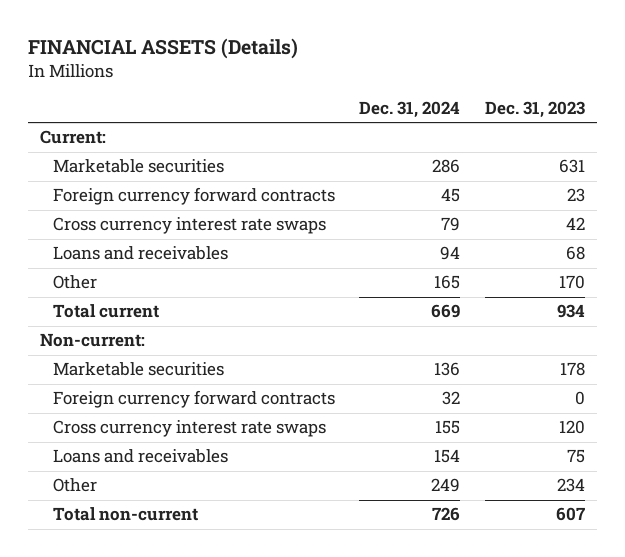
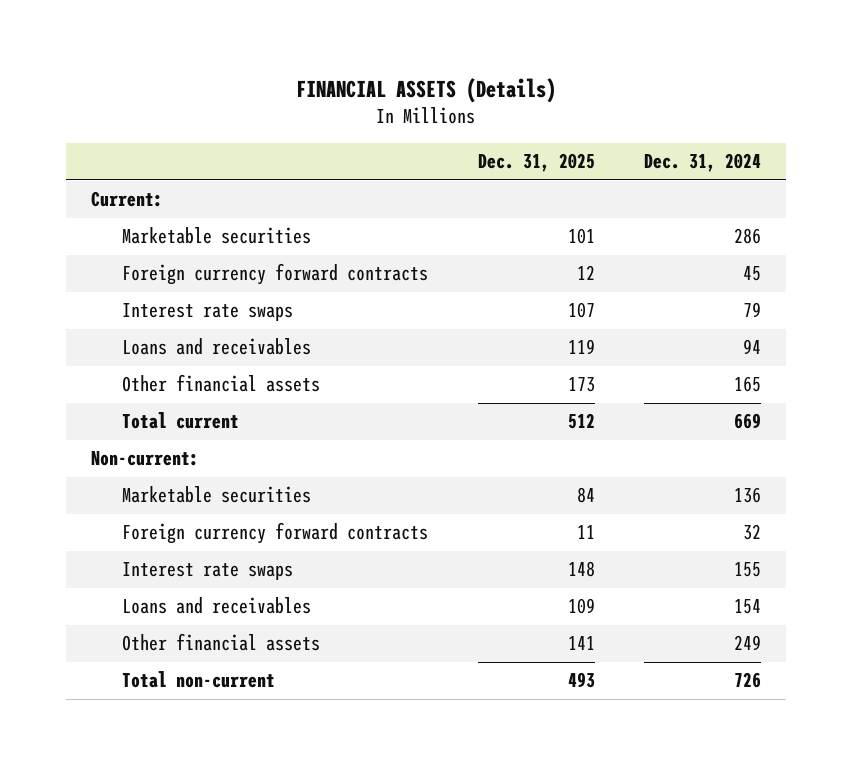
[484,100,585,118] Dec. 31, 2023 -> none
none -> [477,153,595,173] Dec. 31, 2025
[53,217,327,235] Cross currency interest rate swaps -> [122,303,294,322] Interest rate swaps
[53,275,98,290] Other -> [122,374,321,393] Other financial assets
[53,420,327,438] Cross currency interest rate swaps -> [122,562,294,581] Interest rate swaps
[53,478,98,493] Other -> [122,633,321,652] Other financial assets

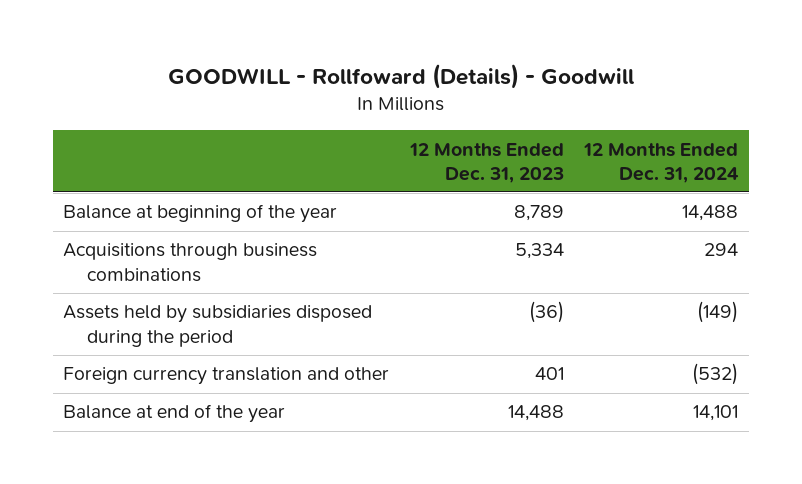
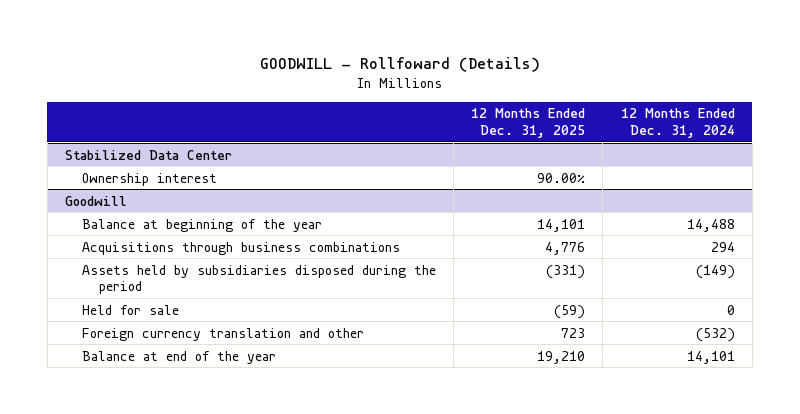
[167,63,634,89] GOODWILL - Rollfoward (Details) - Goodwill -> [259,56,540,72] GOODWILL - Rollfoward (Details)
[408,142,564,183] 12 Months Ended Dec. 31, 2023 -> none
none -> [471,108,586,138] 12 Months Ended Dec. 31, 2025
none -> [65,149,233,160] Stabilized Data Center
none -> [81,172,217,186] Ownership interest
none -> [65,195,128,206] Goodwill
none -> [81,304,179,315] Held for sale

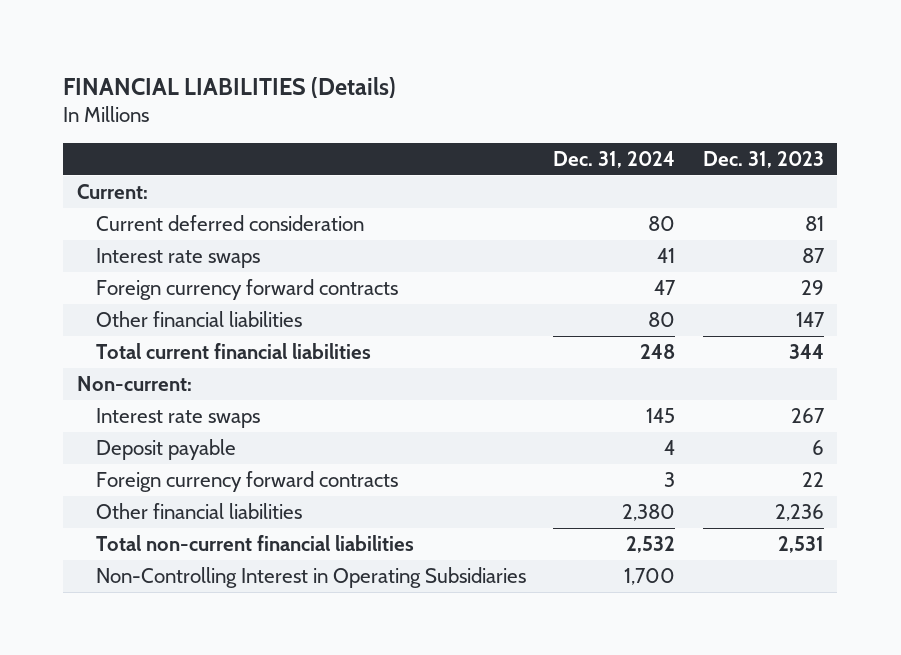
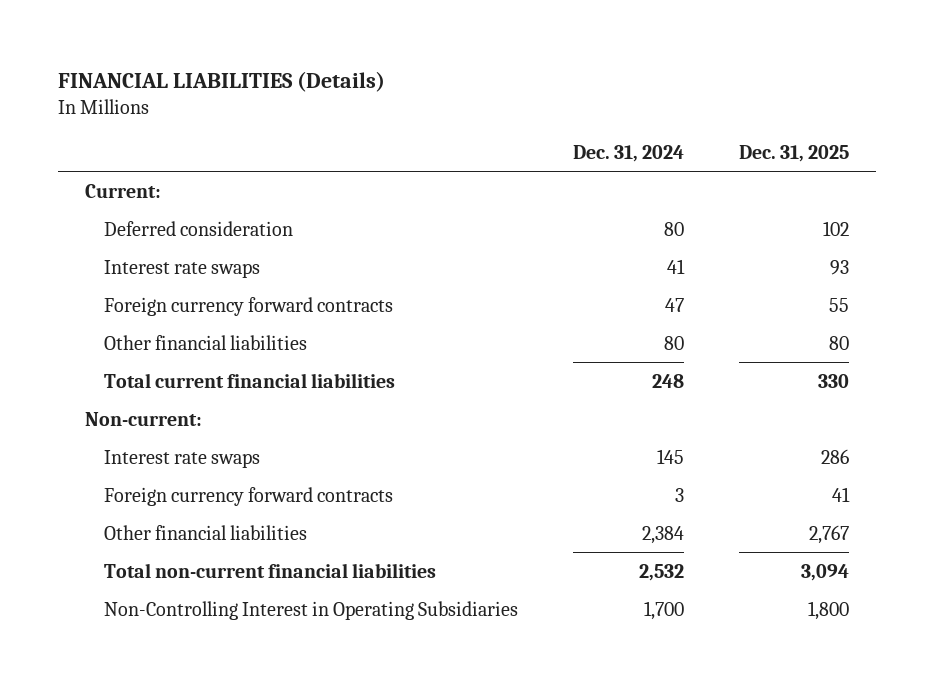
[702,150,824,168] Dec. 31, 2023 -> none
none -> [738,144,849,162] Dec. 31, 2025
[96,215,365,232] Current deferred consideration -> [104,220,294,236] Deferred consideration
[96,439,237,461] Deposit payable -> none
[622,504,676,522] 2,380 -> [642,525,685,544] 2,384

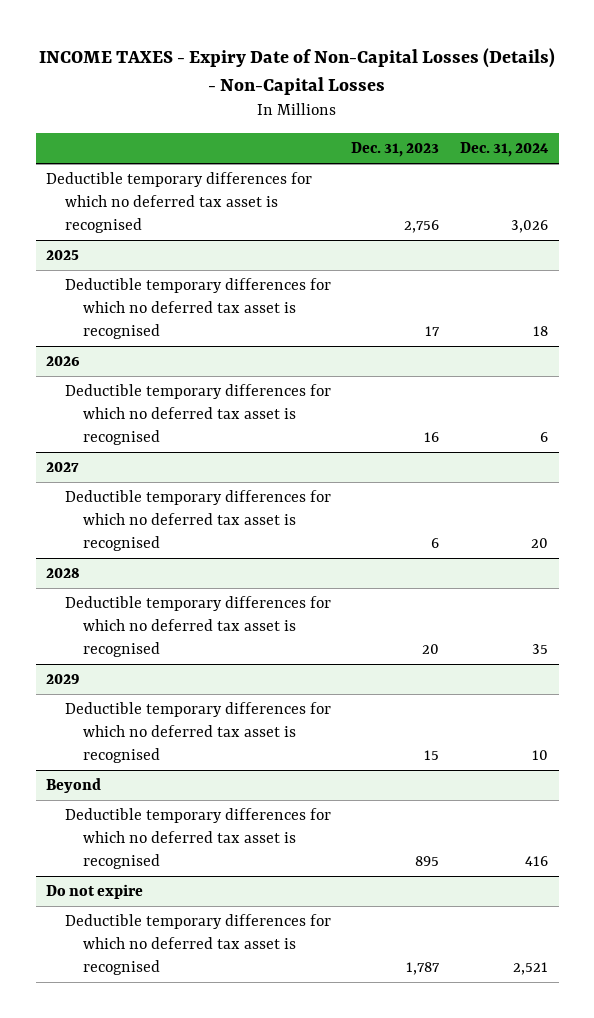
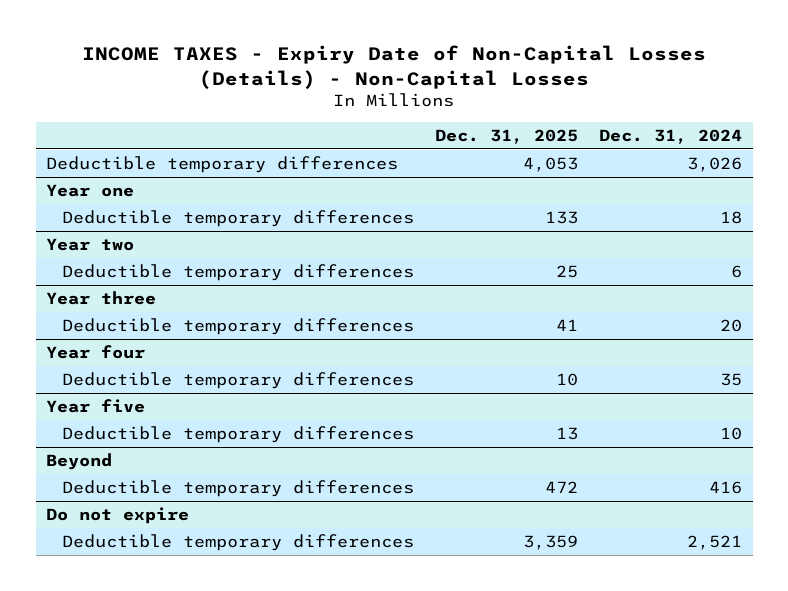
[351,142,440,158] Dec. 31, 2023 -> none
none -> [434,128,578,144] Dec. 31, 2025
[45,171,312,234] Deductible temporary differences for which no deferred tax asset is recognised -> [46,155,399,173] Deductible temporary differences
[45,249,79,260] 2025 -> [46,183,135,197] Year one
[64,277,331,340] Deductible temporary differences for which no deferred tax asset is recognised -> [61,209,414,227] Deductible temporary differences
[45,355,80,366] 2026 -> [46,237,135,251] Year two
[64,383,331,446] Deductible temporary differences for which no deferred tax asset is recognised -> [61,263,414,281] Deductible temporary differences
[45,461,79,472] 2027 -> [46,290,157,305] Year three
[64,489,331,552] Deductible temporary differences for which no deferred tax asset is recognised -> [61,317,414,335] Deductible temporary differences
[45,567,80,578] 2028 -> [46,344,146,359] Year four
[64,595,331,658] Deductible temporary differences for which no deferred tax asset is recognised -> [61,371,414,389] Deductible temporary differences
[45,673,80,684] 2029 -> [46,398,146,413] Year five
[64,701,331,764] Deductible temporary differences for which no deferred tax asset is recognised -> [61,425,414,443] Deductible temporary differences
[64,807,331,870] Deductible temporary differences for which no deferred tax asset is recognised -> [61,479,414,497] Deductible temporary differences
[64,913,331,976] Deductible temporary differences for which no deferred tax asset is recognised -> [61,533,414,551] Deductible temporary differences

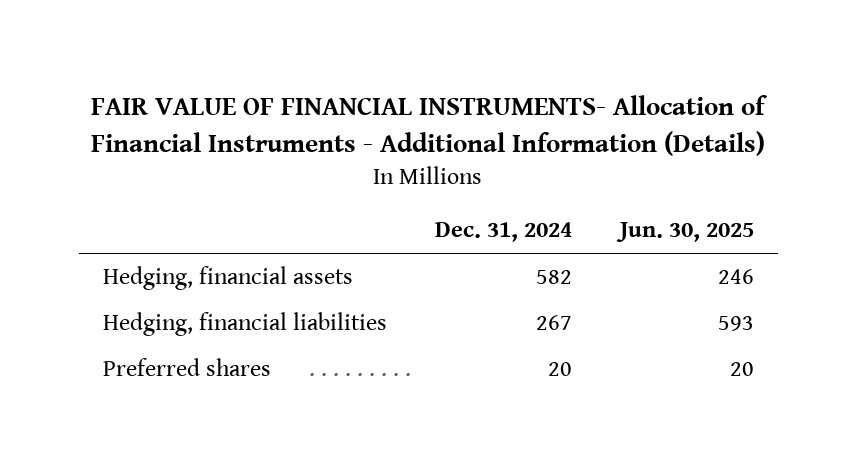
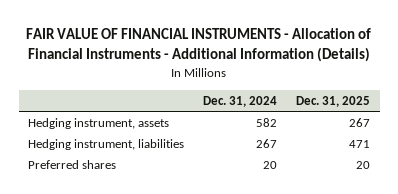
[91,95,769,156] FAIR VALUE OF FINANCIAL INSTRUMENTS- Allocation of Financial Instruments - Additional Information (Details) -> [26,28,372,63] FAIR VALUE OF FINANCIAL INSTRUMENTS - Allocation of Financial Instruments - Additional Information (Details)
[615,222,754,243] Jun. 30, 2025 -> none
none -> [296,95,371,107] Dec. 31, 2025
[103,266,354,291] Hedging, financial assets -> [28,117,170,129] Hedging instrument, assets
[103,312,388,337] Hedging, financial liabilities -> [28,138,185,150] Hedging instrument, liabilities

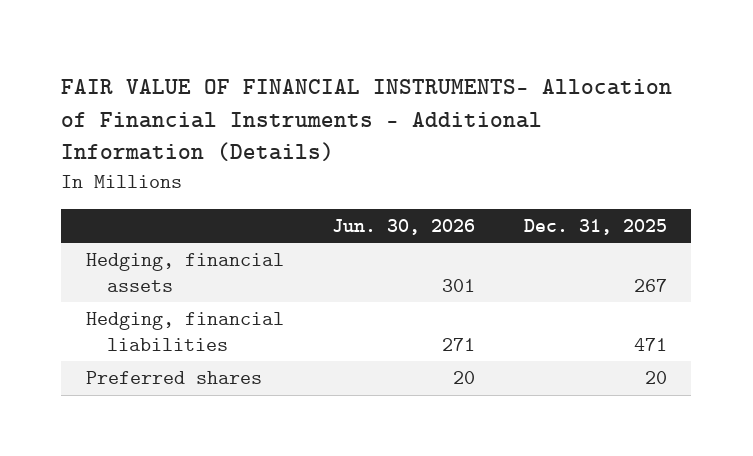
[26,28,372,63] FAIR VALUE OF FINANCIAL INSTRUMENTS - Allocation of Financial Instruments - Additional Information (Details) -> [61,78,673,162] FAIR VALUE OF FINANCIAL INSTRUMENTS- Allocation of Financial Instruments - Additional Information (Details)
[203,95,278,107] Dec. 31, 2024 -> none
none -> [332,219,476,236] Jun. 30, 2026
[28,117,170,129] Hedging instrument, assets -> [85,253,284,292] Hedging, financial assets
[28,138,185,150] Hedging instrument, liabilities -> [85,312,284,351] Hedging, financial liabilities

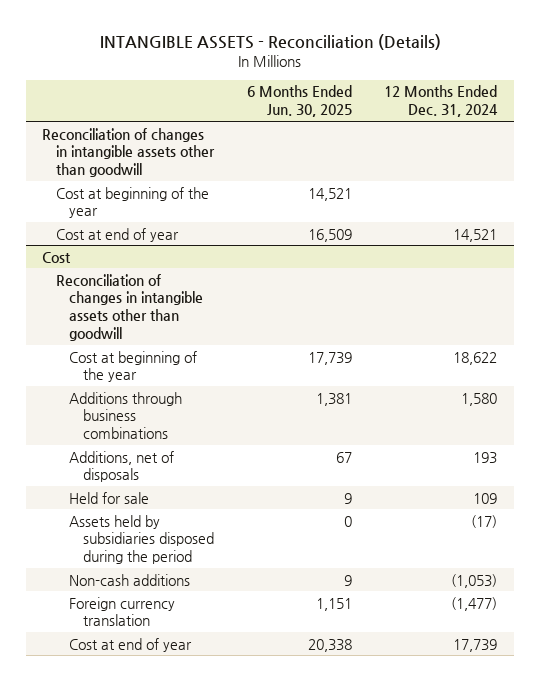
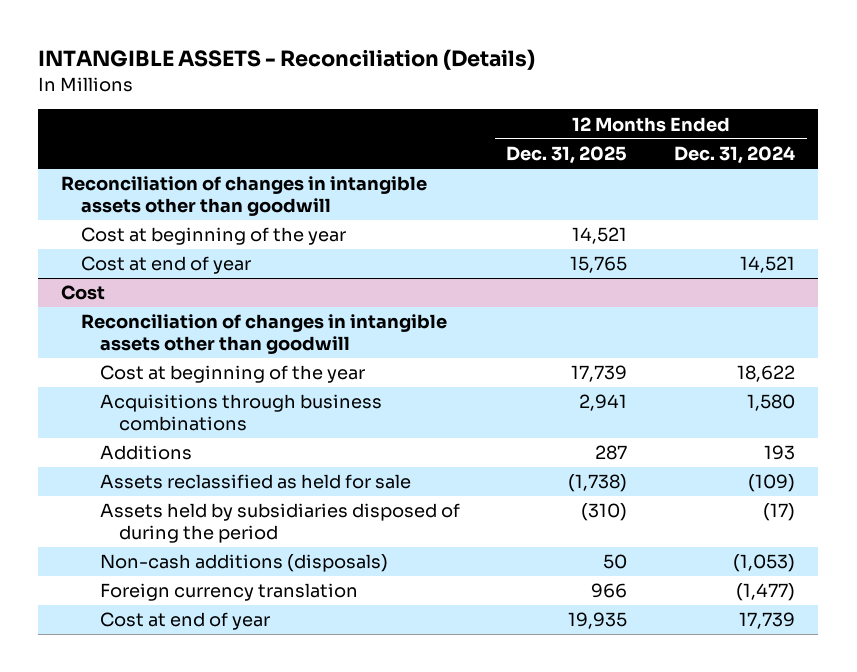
[246,85,352,118] 6 Months Ended Jun. 30, 2025 -> none
none -> [506,146,628,165] Dec. 31, 2025
[69,391,183,440] Additions through business combinations -> [99,394,382,431] Acquisitions through business combinations
[69,450,175,483] Additions, net of disposals -> [99,445,192,461] Additions
[69,491,150,504] Held for sale -> [99,474,411,490] Assets reclassified as held for sale
[473,492,498,504] 109 -> [748,474,796,493] (109)
[69,514,214,565] Assets held by subsidiaries disposed during the period -> [99,503,460,543] Assets held by subsidiaries disposed of during the period
[69,573,191,586] Non-cash additions -> [99,554,388,573] Non-cash additions (disposals)

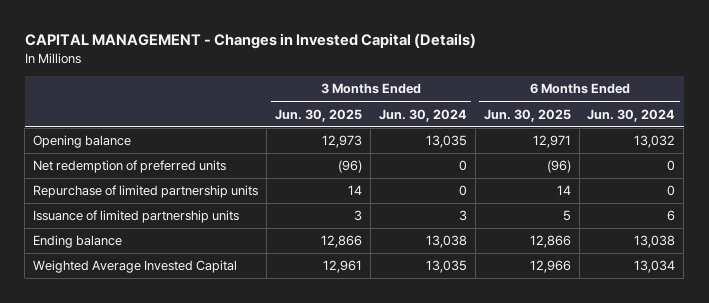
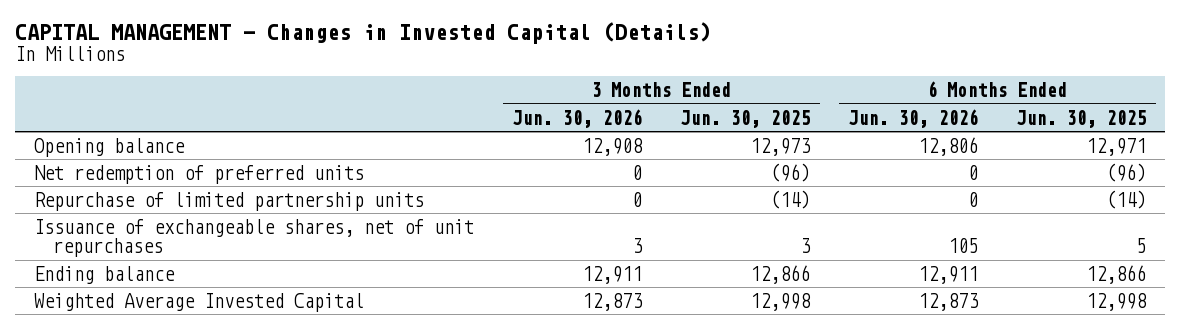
[378,108,467,122] Jun. 30, 2024 -> none
[587,108,676,122] Jun. 30, 2024 -> none
none -> [512,108,643,128] Jun. 30, 2026
none -> [848,108,979,128] Jun. 30, 2026
[348,185,363,196] 14 -> [770,189,811,209] (14)
[556,185,571,196] 14 -> [1106,189,1147,209] (14)
[33,210,240,224] Issuance of limited partnership units -> [34,218,475,258] Issuance of exchangeable shares, net of unit repurchases
[323,260,363,274] 12,961 -> [750,292,812,311] 12,998
[529,260,571,274] 12,966 -> [1086,292,1148,311] 12,998

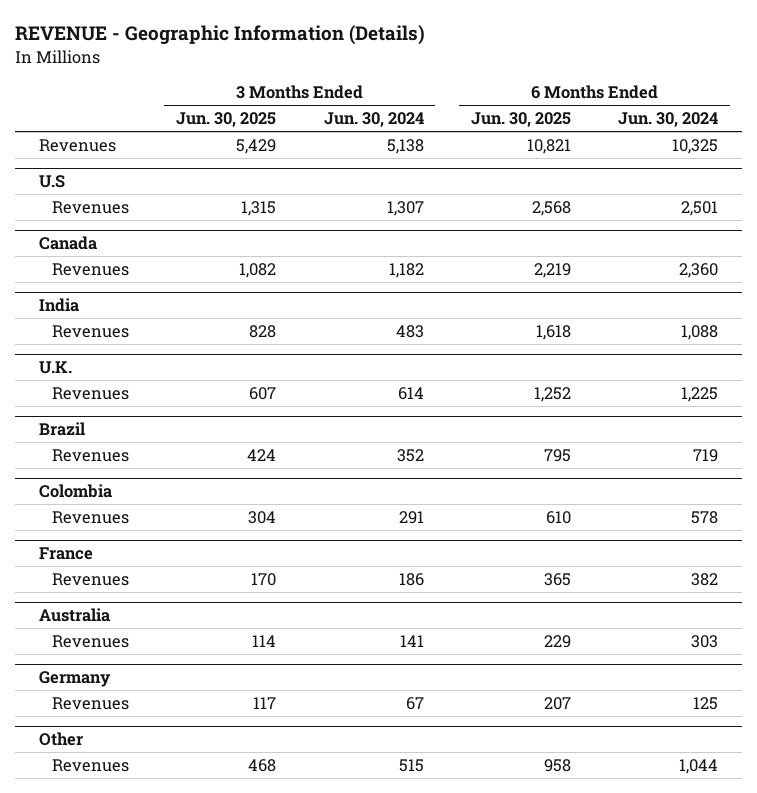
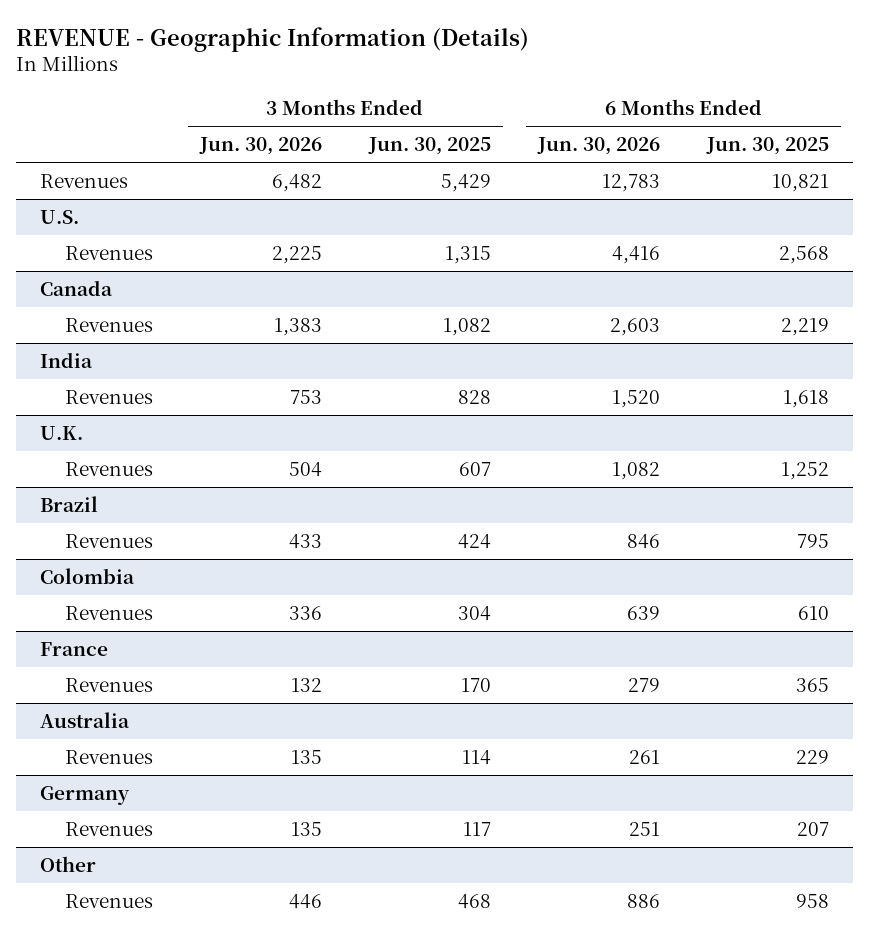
[323,112,424,128] Jun. 30, 2024 -> none
[618,112,719,128] Jun. 30, 2024 -> none
none -> [198,137,322,156] Jun. 30, 2026
none -> [537,137,661,156] Jun. 30, 2026
[38,175,65,189] U.S -> [39,209,79,224] U.S.

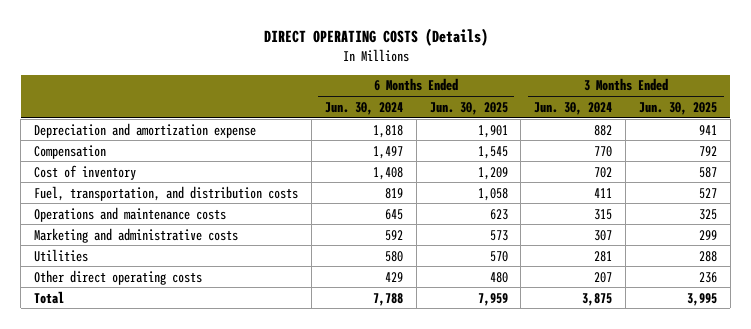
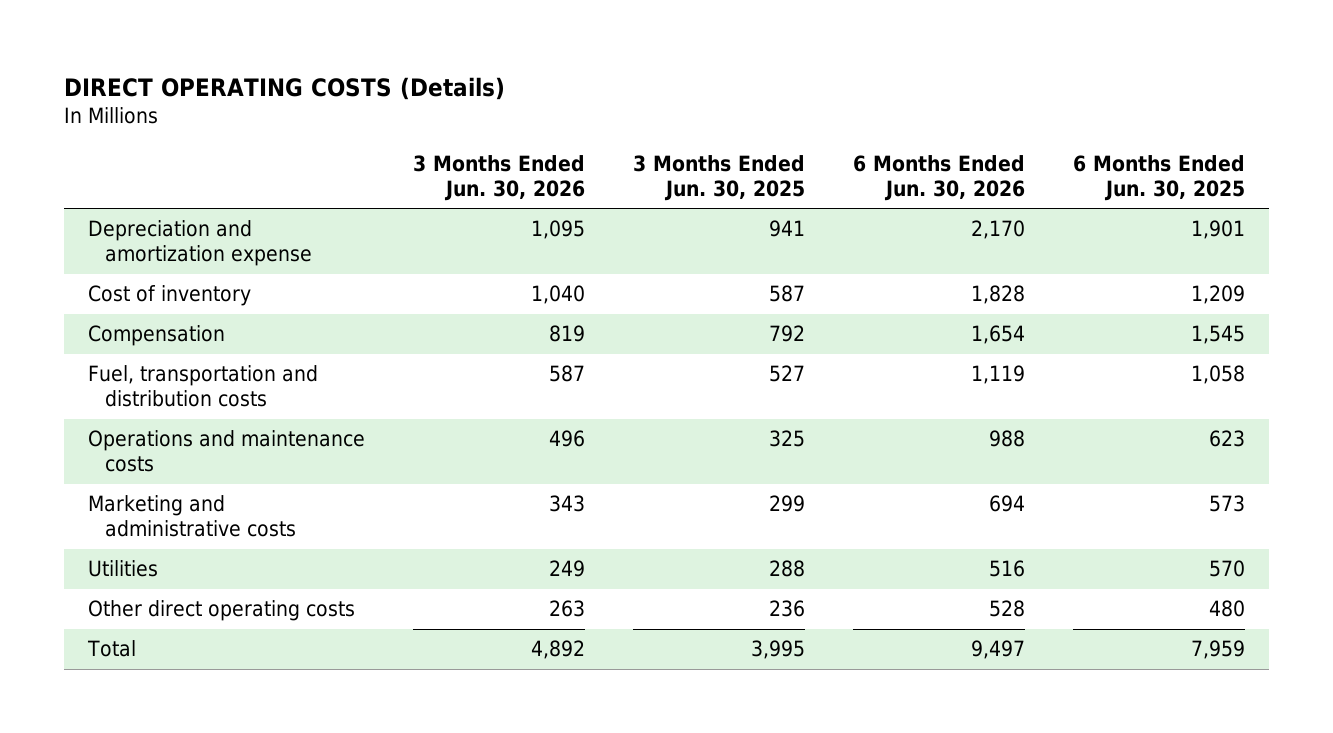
[324,101,403,115] Jun. 30, 2024 -> none
[534,101,613,115] Jun. 30, 2024 -> none
none -> [413,154,586,201] 3 Months Ended Jun. 30, 2026
none -> [852,154,1025,201] 6 Months Ended Jun. 30, 2026
[34,144,107,159] Compensation -> [88,325,226,347] Compensation
[34,185,299,201] Fuel, transportation, and distribution costs -> [88,365,319,408] Fuel, transportation and distribution costs

